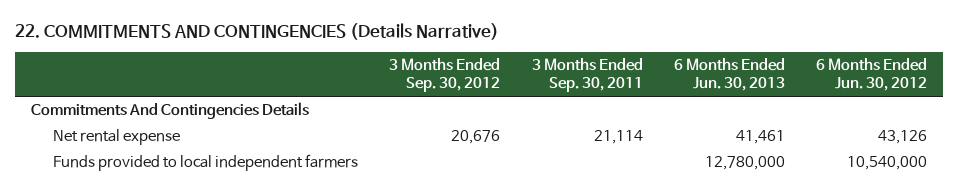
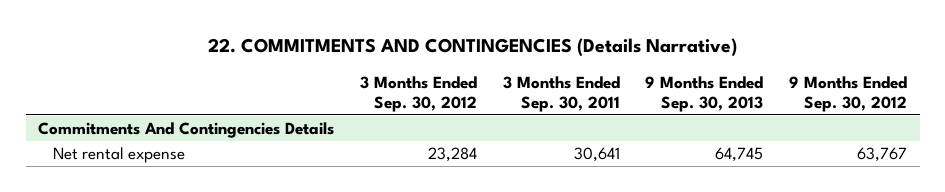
[673,58,785,92] 6 Months Ended Jun. 30, 2013 -> none
[816,58,928,92] 6 Months Ended Jun. 30, 2012 -> none
none -> [645,75,764,112] 9 Months Ended Sep. 30, 2013
none -> [788,75,907,112] 9 Months Ended Sep. 30, 2012
[53,154,359,172] Funds provided to local independent farmers -> none
[451,130,501,145] 20,676 -> [428,147,478,163] 23,284
[593,130,643,145] 21,114 -> [573,147,620,163] 30,641

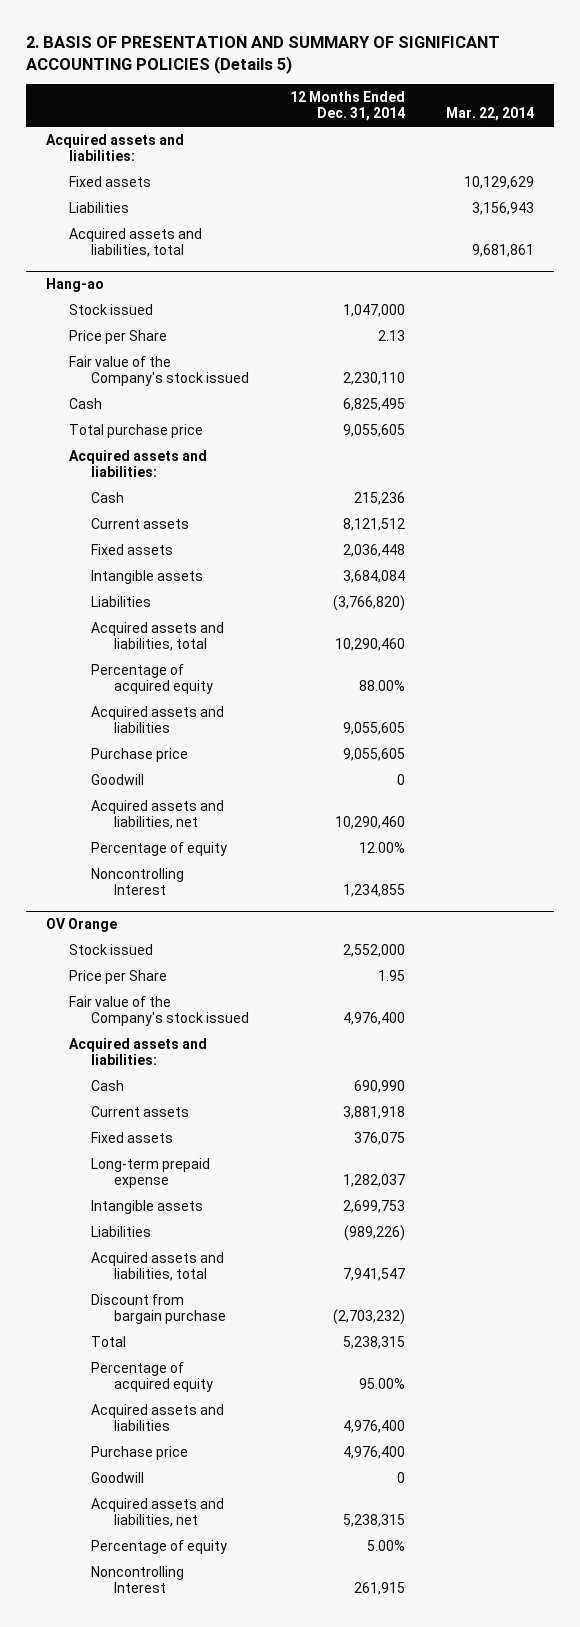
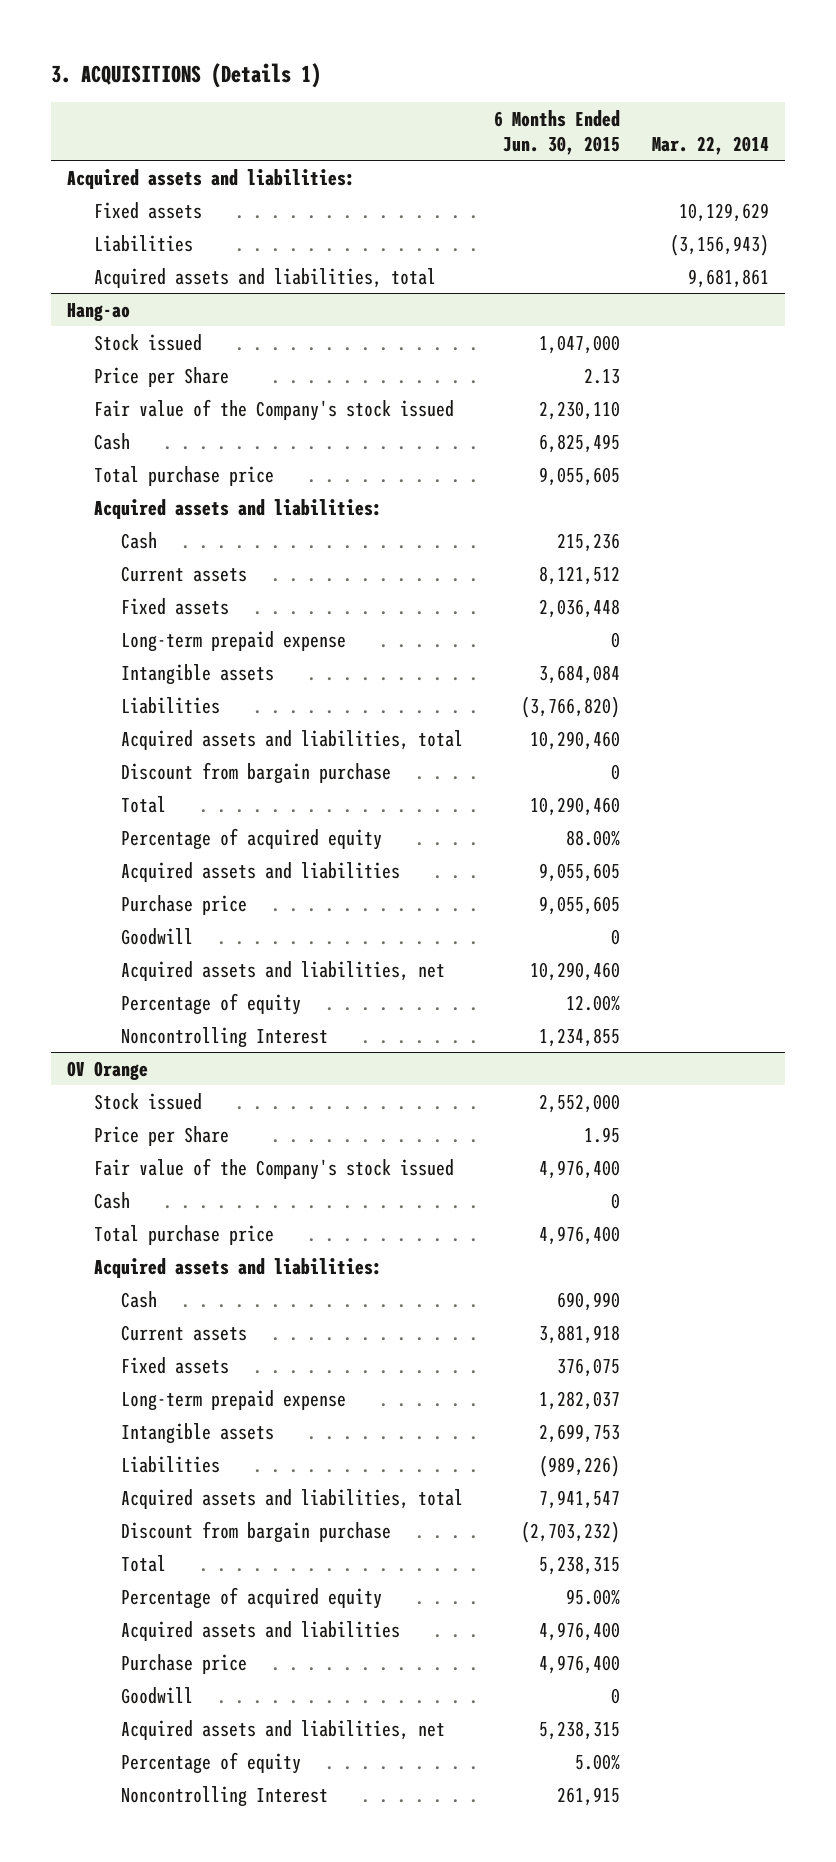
[25,35,500,74] 2. BASIS OF PRESENTATION AND SUMMARY OF SIGNIFICANT ACCOUNTING POLICIES (Details 5) -> [50,63,321,89] 3. ACQUISITIONS (Details 1)
[290,90,406,122] 12 Months Ended Dec. 31, 2014 -> none
none -> [494,109,621,155] 6 Months Ended Jun. 30, 2015
[471,201,534,215] 3,156,943 -> [669,233,769,256] (3,156,943)
none -> [120,630,346,652] Long-term prepaid expense
none -> [120,761,391,784] Discount from bargain purchase
none -> [120,795,166,813] Total
none -> [93,1191,130,1209] Cash
none -> [93,1224,274,1245] Total purchase price

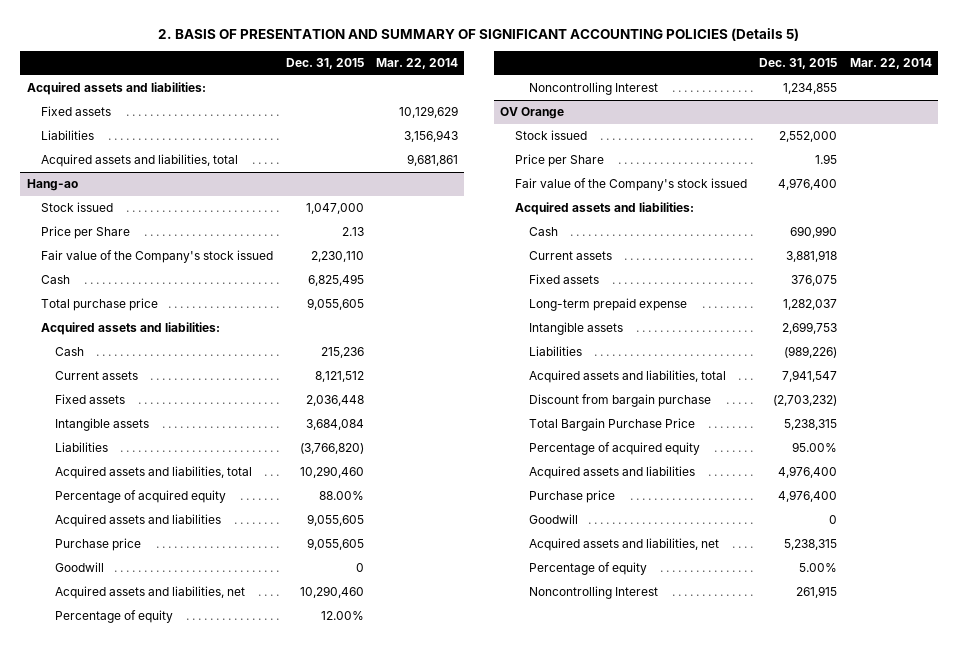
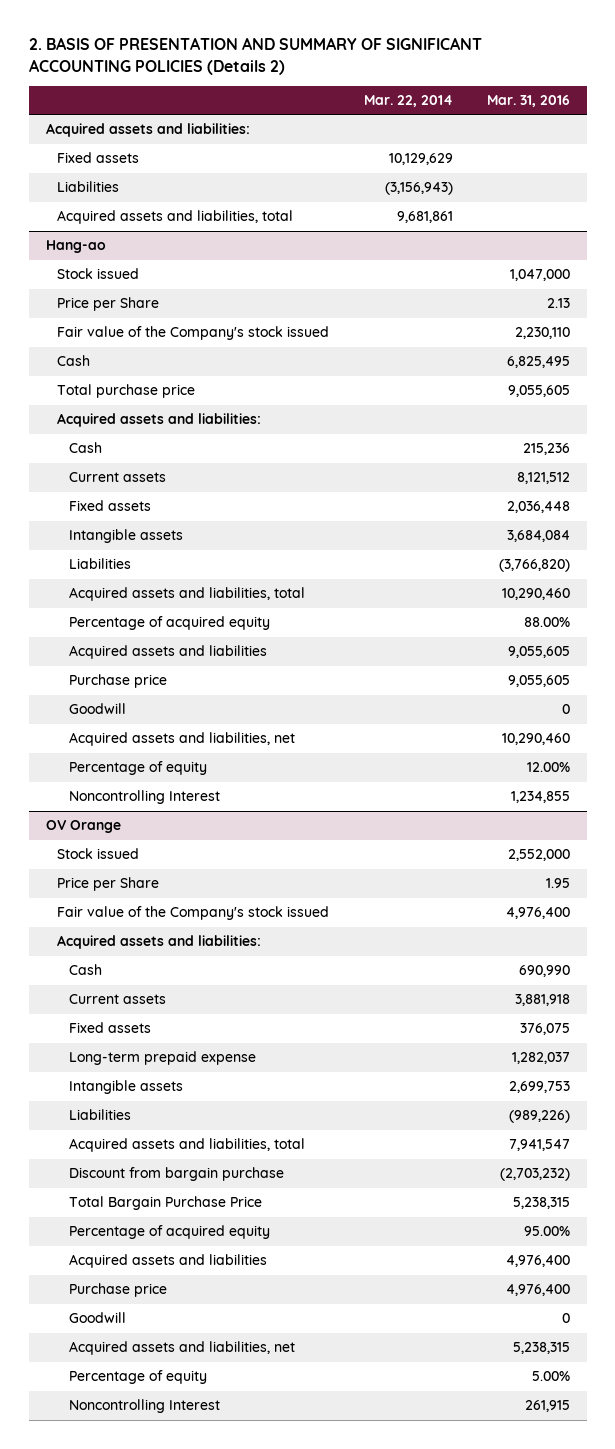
[158,27,800,41] 2. BASIS OF PRESENTATION AND SUMMARY OF SIGNIFICANT ACCOUNTING POLICIES (Details 5) -> [28,37,482,75] 2. BASIS OF PRESENTATION AND SUMMARY OF SIGNIFICANT ACCOUNTING POLICIES (Details 2)
[285,57,364,69] Dec. 31, 2015 -> none
none -> [486,95,570,108] Mar. 31, 2016
[404,130,459,143] 3,156,943 -> [384,182,453,196] (3,156,943)

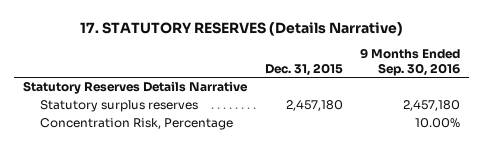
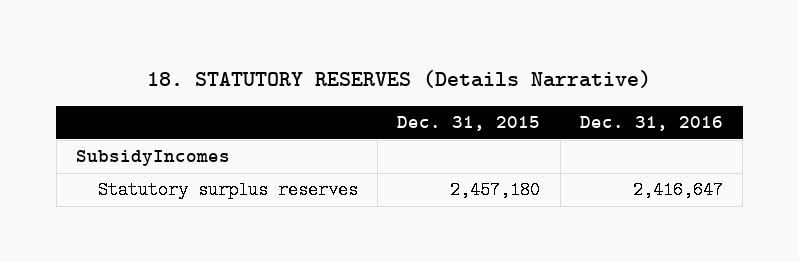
[79,21,403,36] 17. STATUTORY RESERVES (Details Narrative) -> [147,70,652,89] 18. STATUTORY RESERVES (Details Narrative)
[360,48,461,76] 9 Months Ended Sep. 30, 2016 -> none
none -> [579,116,723,132] Dec. 31, 2016
[22,81,248,95] Statutory Reserves Details Narrative -> [76,150,231,167] SubsidyIncomes
[39,118,233,131] Concentration Risk, Percentage -> none

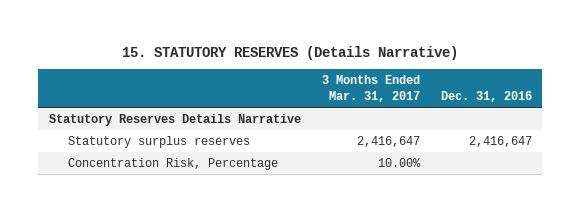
[147,70,652,89] 18. STATUTORY RESERVES (Details Narrative) -> [122,46,459,61] 15. STATUTORY RESERVES (Details Narrative)
[397,116,541,132] Dec. 31, 2015 -> none
none -> [321,75,420,103] 3 Months Ended Mar. 31, 2017
[76,150,231,167] SubsidyIncomes -> [48,114,301,127] Statutory Reserves Details Narrative
none -> [68,158,279,171] Concentration Risk, Percentage

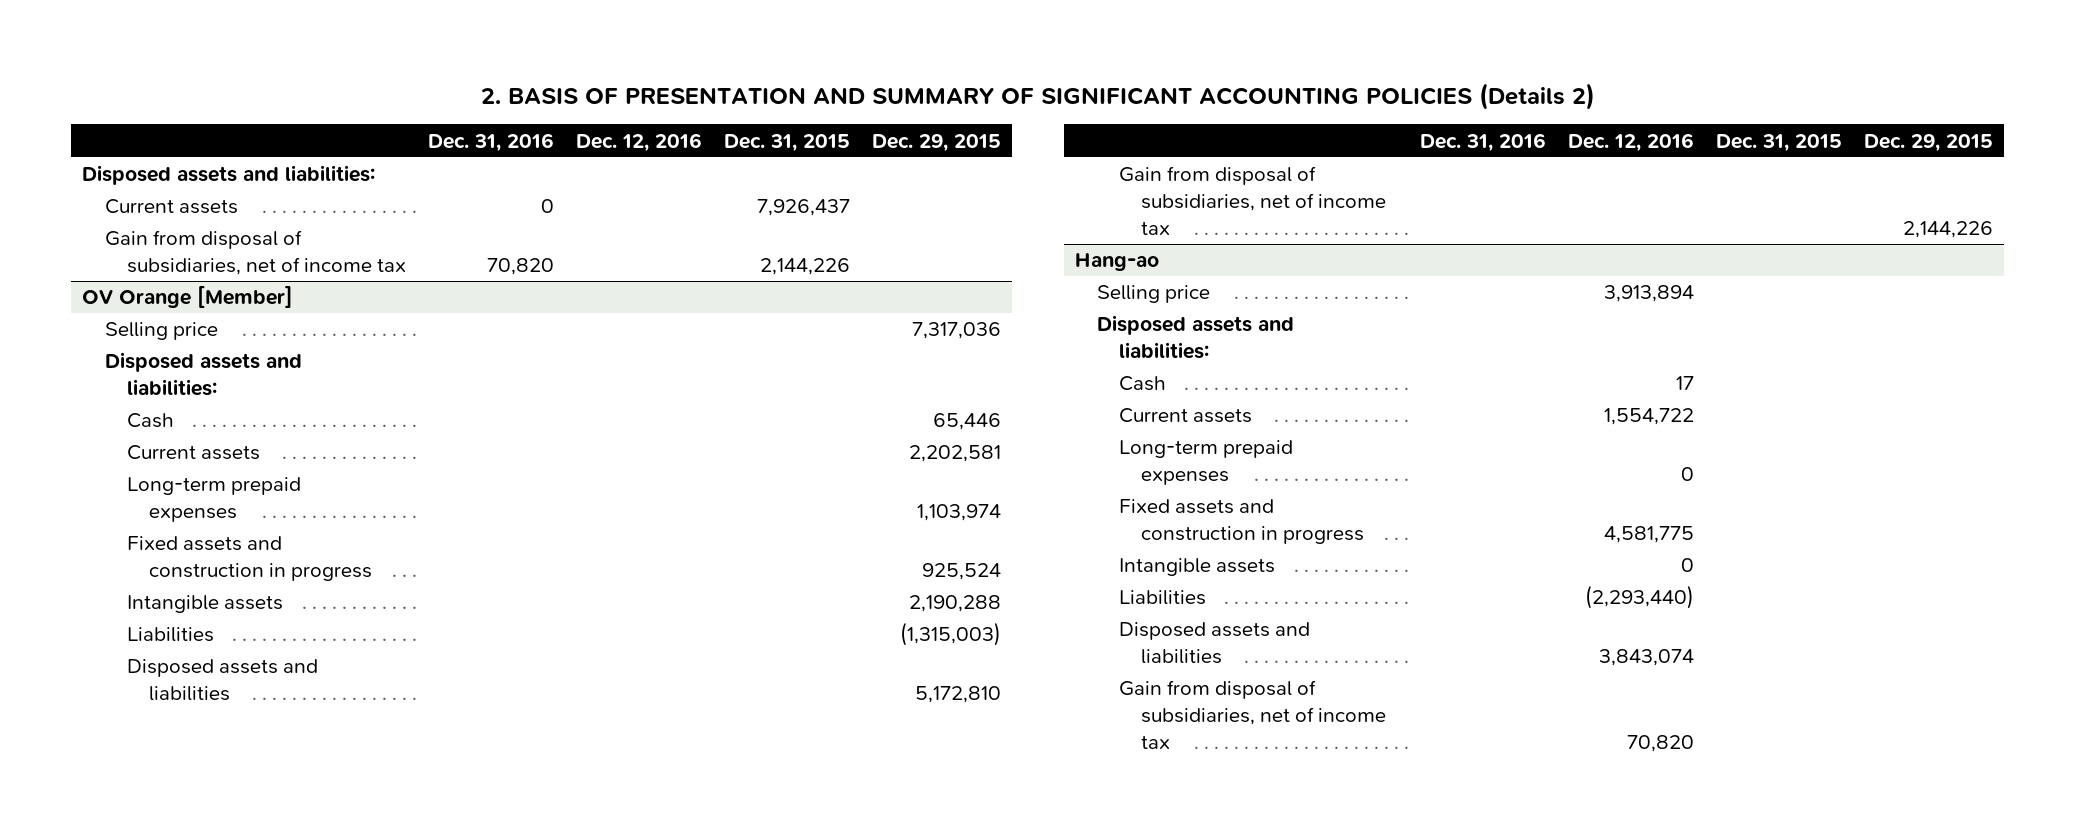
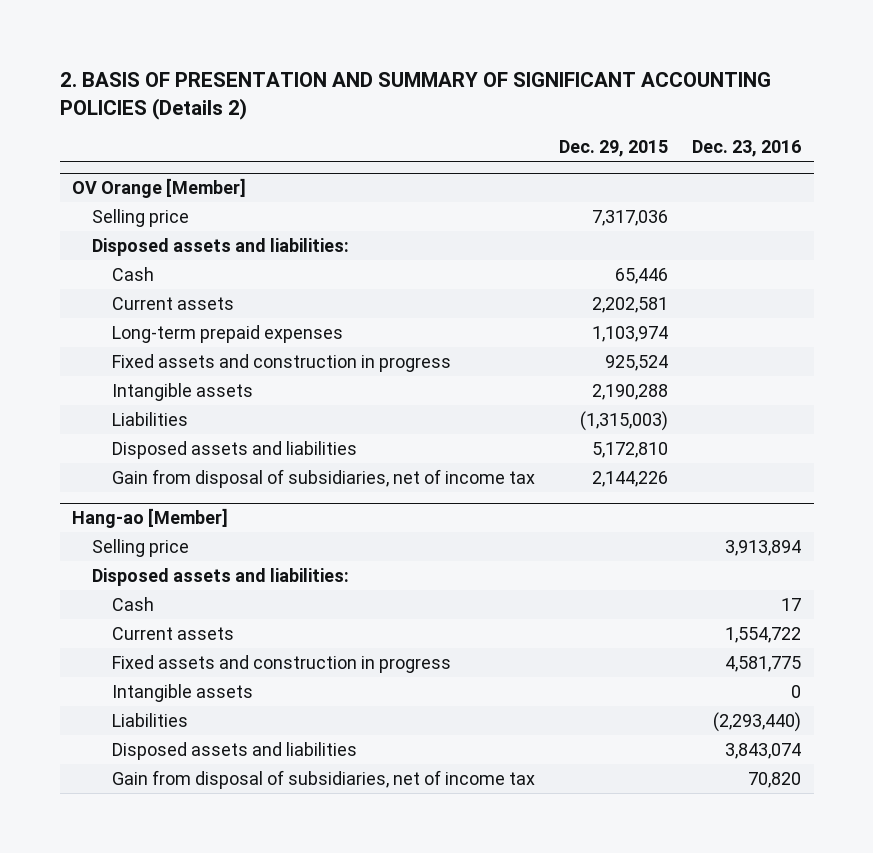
[427,132,554,152] Dec. 31, 2016 -> none
[575,132,702,152] Dec. 12, 2016 -> none
[723,133,850,152] Dec. 31, 2015 -> none
none -> [692,140,802,158] Dec. 23, 2016
[82,165,376,186] Disposed assets and liabilities: -> none
[104,199,238,215] Current assets -> none
[104,230,407,276] Gain from disposal of subsidiaries, net of income tax -> none
[1074,253,1159,272] Hang-ao -> [71,507,228,528] Hang-ao [Member]
[1119,440,1294,486] Long-term prepaid expenses -> none

